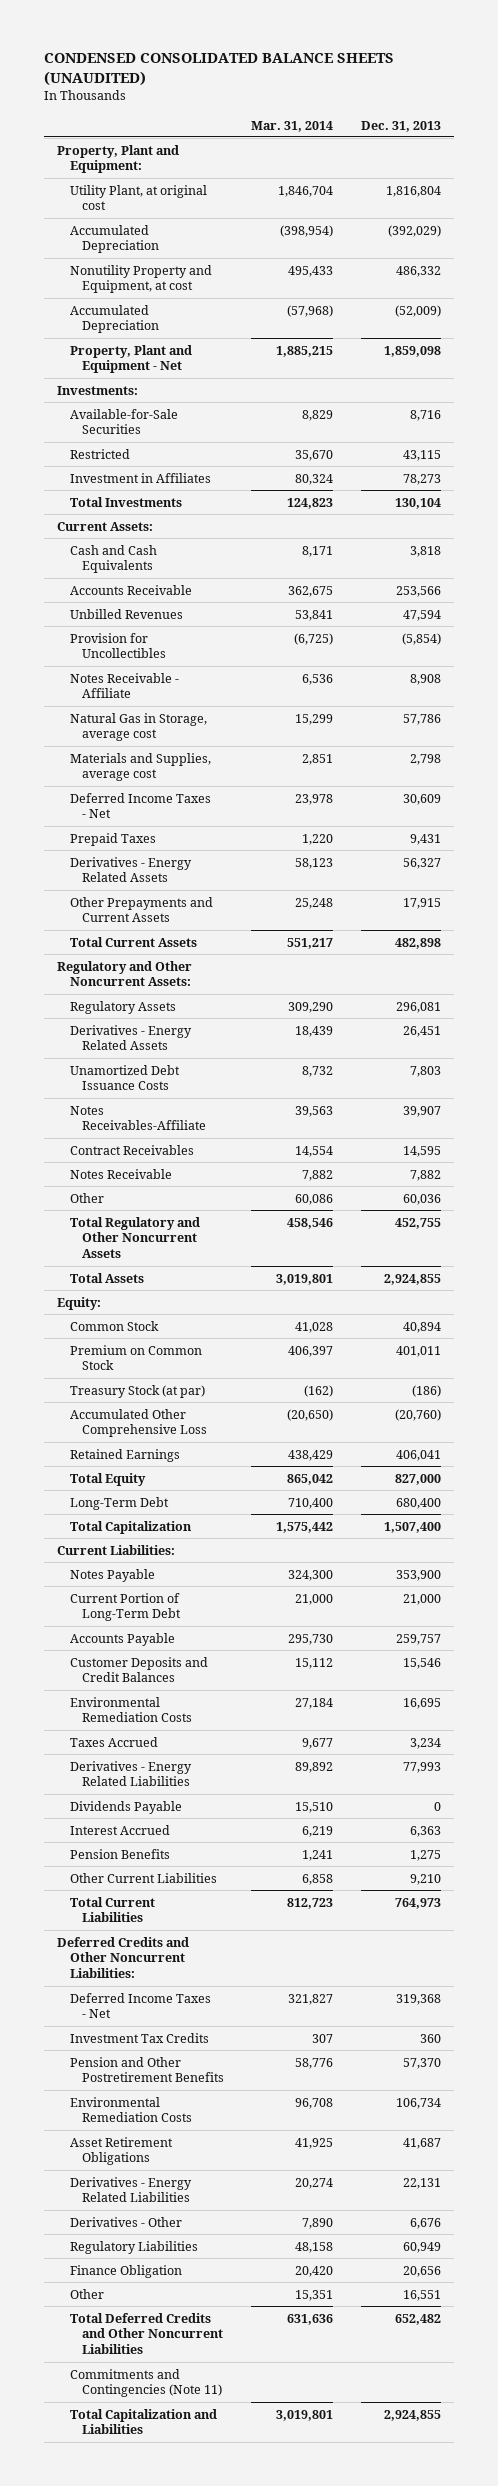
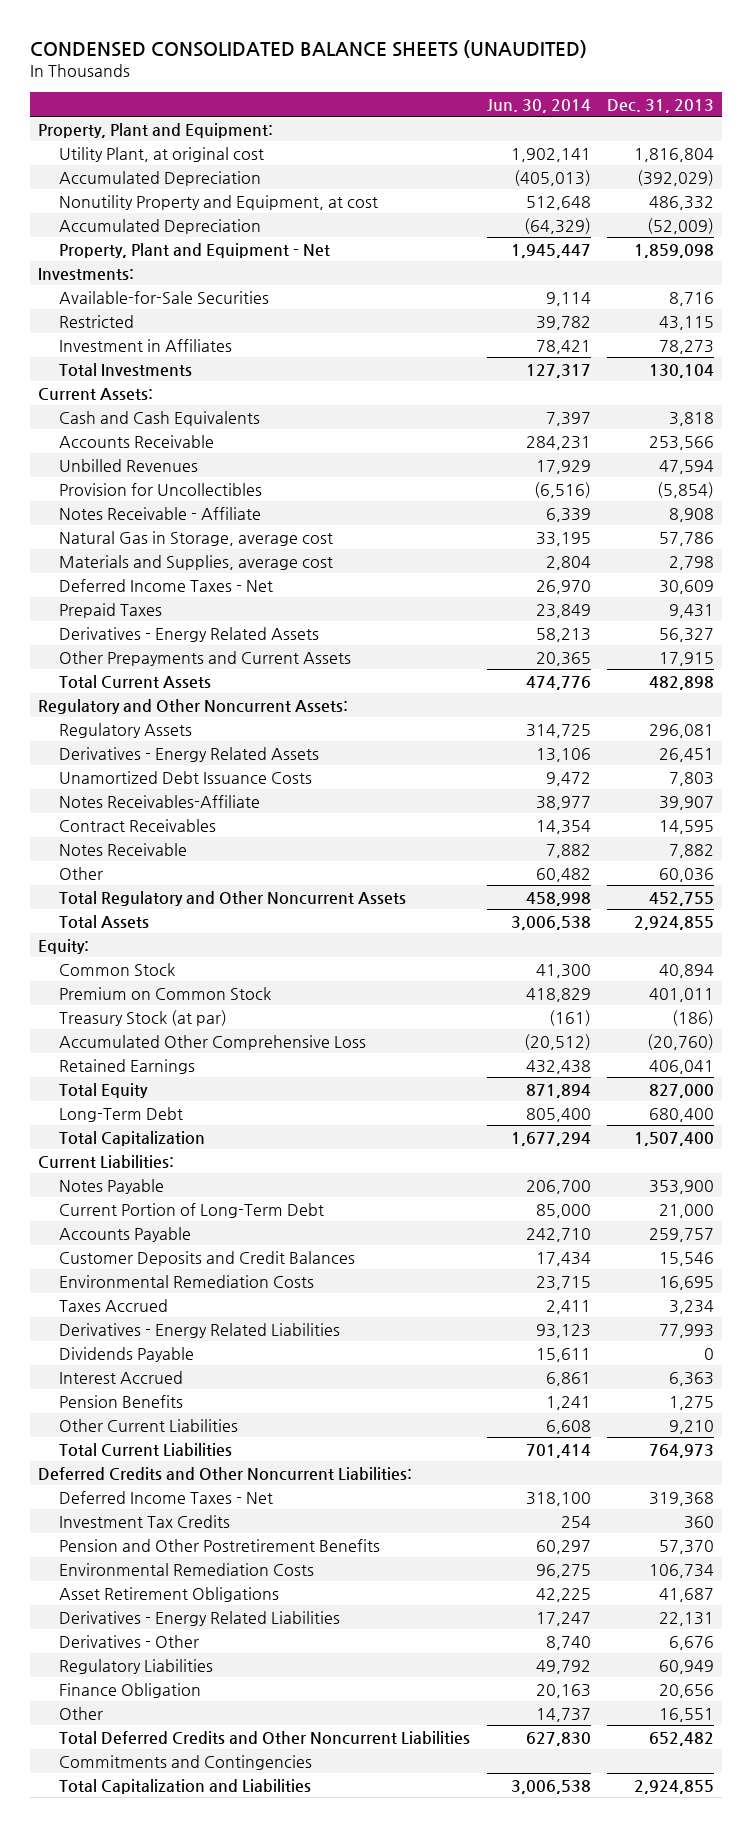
[251,120,334,132] Mar. 31, 2014 -> none
none -> [486,98,591,113] Jun. 30, 2014
[69,2368,222,2398] Commitments and Contingencies (Note 11) -> [59,1754,313,1770] Commitments and Contingencies

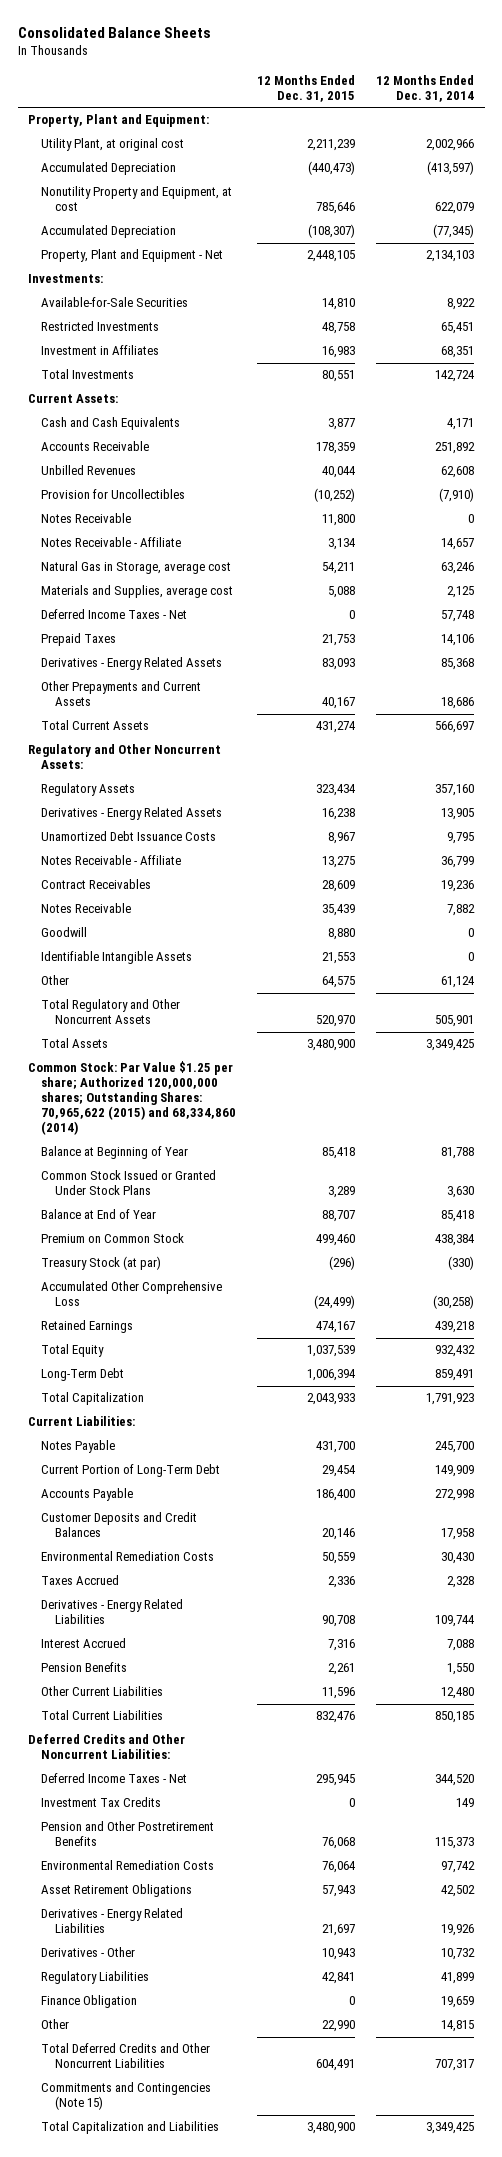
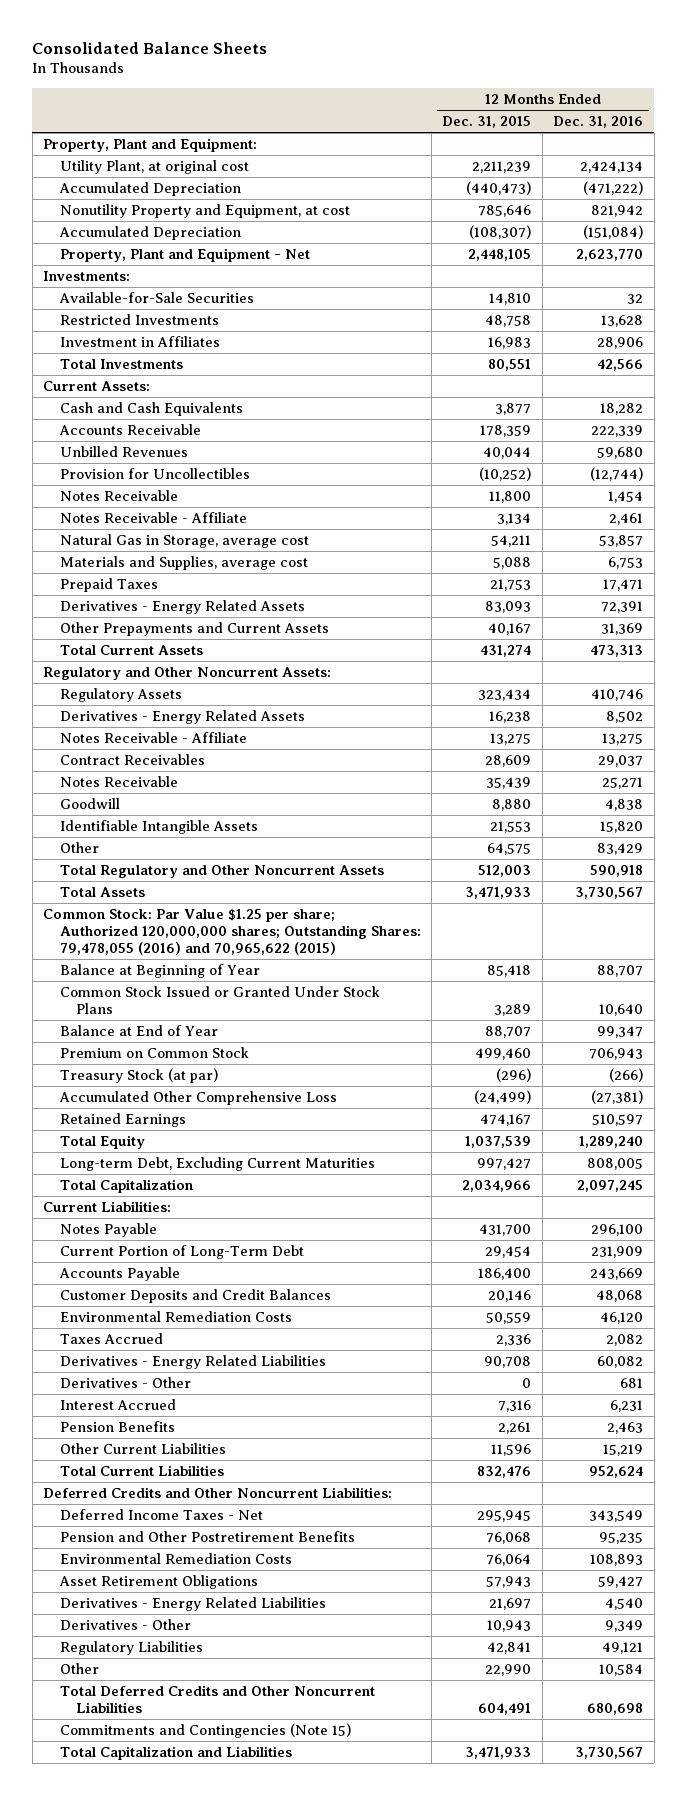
[376,74,475,102] 12 Months Ended Dec. 31, 2014 -> none
none -> [553,116,644,129] Dec. 31, 2016
[41,609,188,620] Deferred Income Taxes - Net -> none
[41,831,217,842] Unamortized Debt Issuance Costs -> none
[316,1015,356,1028] 520,970 -> [478,865,532,878] 512,003
[307,1039,356,1052] 3,480,900 -> [465,887,532,900] 3,471,933
[28,1061,237,1136] Common Stock: Par Value $1.25 per share; Authorized 120,000,000 shares; Outstanding Shares: 70,965,622 (2015) and 68,334,860 (2014) -> [43,909,421,955] Common Stock: Par Value $1.25 per share; Authorized 120,000,000 shares; Outstanding Shares: 79,478,055 (2016) and 70,965,622 (2015)
[41,1368,125,1382] Long-Term Debt -> [59,1157,375,1172] Long-term Debt, Excluding Current Maturities
[307,1369,357,1382] 1,006,394 -> [477,1158,532,1171] 997,427
[307,1393,356,1406] 2,043,933 -> [462,1180,532,1193] 2,034,966
none -> [59,1377,191,1389] Derivatives - Other
[41,1797,162,1808] Investment Tax Credits -> none
[41,1995,138,2009] Finance Obligation -> none
[307,2122,356,2135] 3,480,900 -> [465,1747,532,1760] 3,471,933

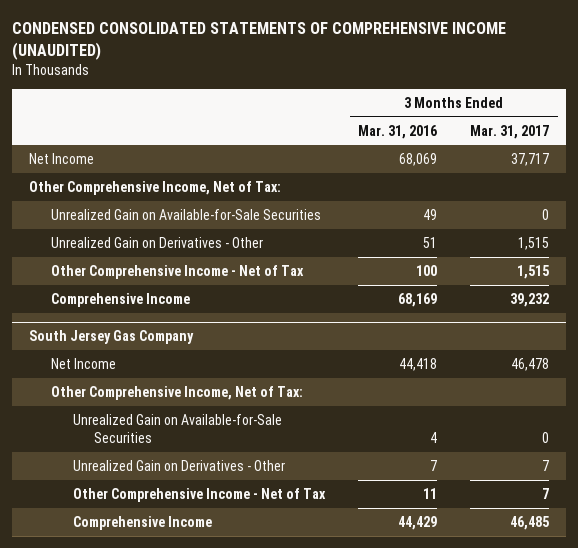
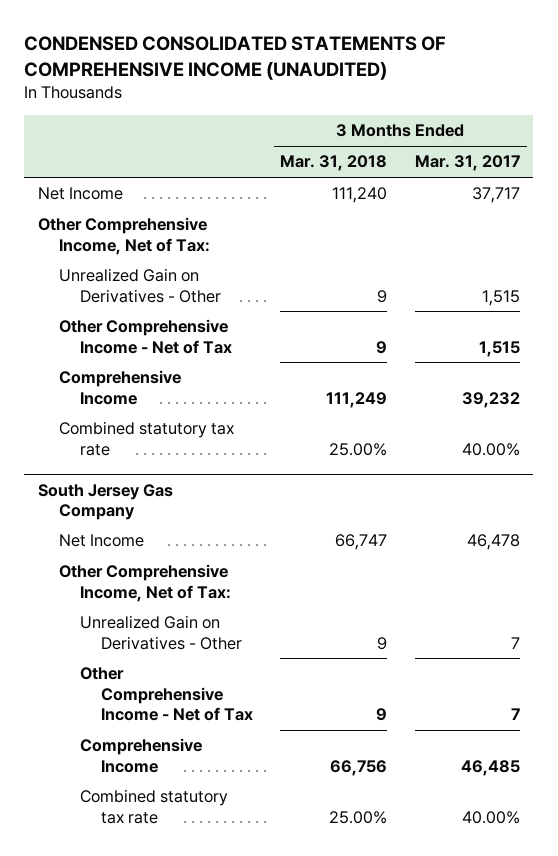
[357,124,437,139] Mar. 31, 2016 -> none
none -> [280,155,388,172] Mar. 31, 2018
[50,208,321,220] Unrealized Gain on Available-for-Sale Securities -> none
none -> [58,421,234,456] Combined statutory tax rate
[72,413,282,444] Unrealized Gain on Available-for-Sale Securities -> none
none -> [79,789,228,824] Combined statutory tax rate

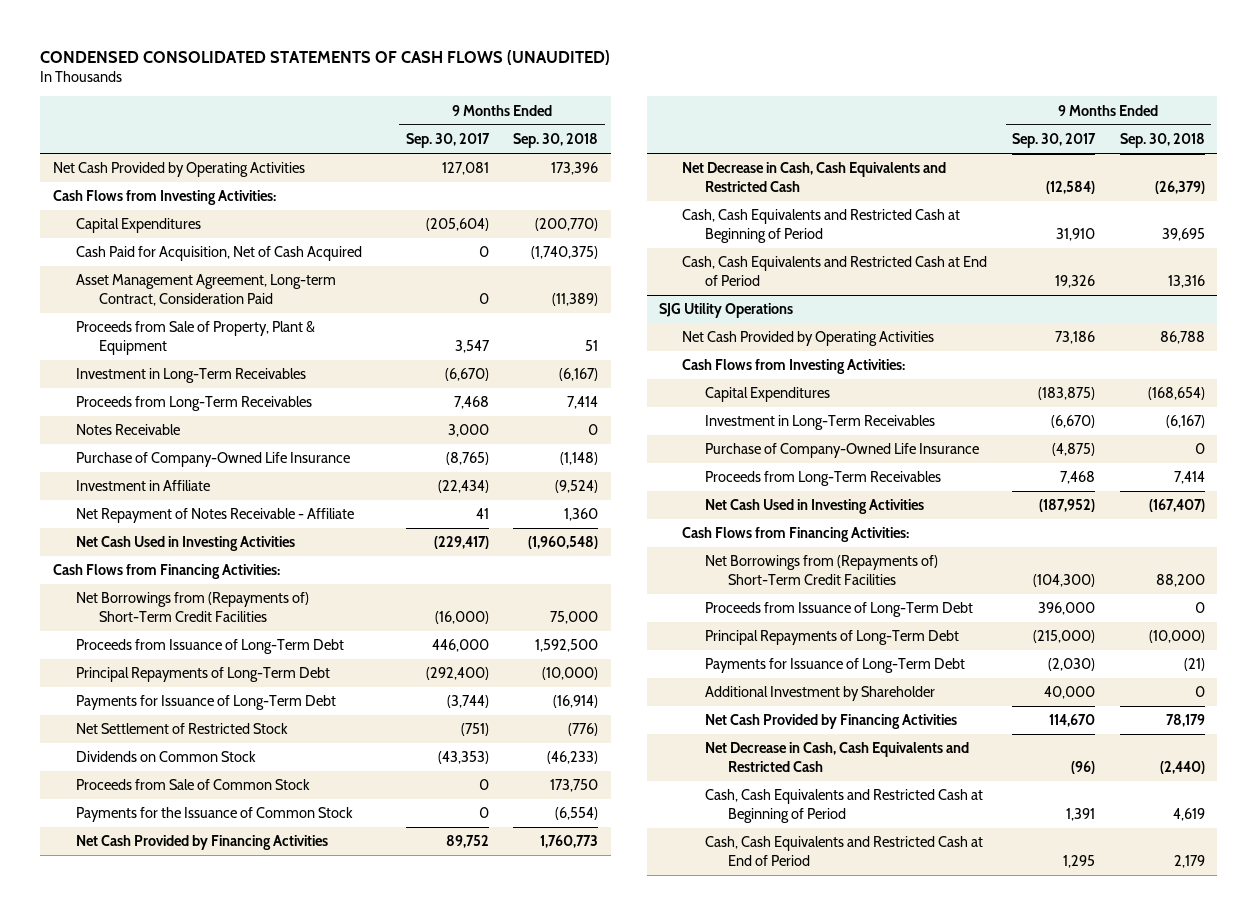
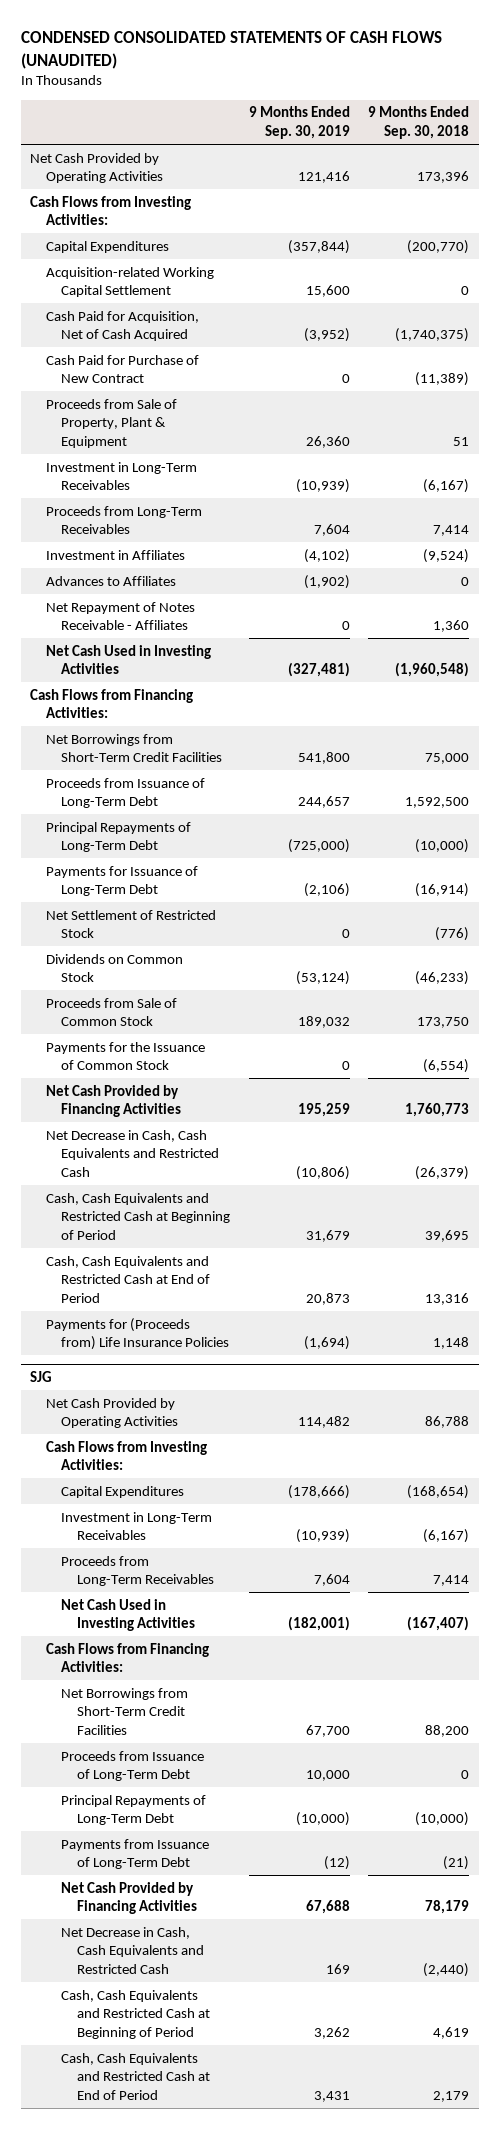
[405,133,490,149] Sep. 30, 2017 -> none
none -> [248,106,350,140] 9 Months Ended Sep. 30, 2019
none -> [45,266,214,298] Acquisition-related Working Capital Settlement
[75,274,336,306] Asset Management Agreement, Long-term Contract, Consideration Paid -> [45,354,199,384] Cash Paid for Purchase of New Contract
[75,424,180,436] Notes Receivable -> none
[75,452,350,468] Purchase of Company-Owned Life Insurance -> none
[75,480,210,492] Investment in Affiliate -> [45,549,185,560] Investment in Affiliates
none -> [45,575,176,586] Advances to Affiliates
[75,508,354,524] Net Repayment of Notes Receivable - Affiliate -> [45,601,195,631] Net Repayment of Notes Receivable - Affiliates
[75,592,309,622] Net Borrowings from (Repayments of) Short-Term Credit Facilities -> [45,733,223,763] Net Borrowings from Short-Term Credit Facilities
none -> [45,1317,230,1351] Payments for (Proceeds from) Life Insurance Policies
[659,303,794,319] SJG Utility Operations -> [30,1370,53,1382] SJG
[705,443,980,459] Purchase of Company-Owned Life Insurance -> none
[705,555,939,585] Net Borrowings from (Repayments of) Short-Term Credit Facilities -> [61,1687,189,1736] Net Borrowings from Short-Term Credit Facilities
[705,686,936,702] Additional Investment by Shareholder -> none
[705,658,966,674] Payments for Issuance of Long-Term Debt -> [61,1838,210,1870] Payments from Issuance of Long-Term Debt

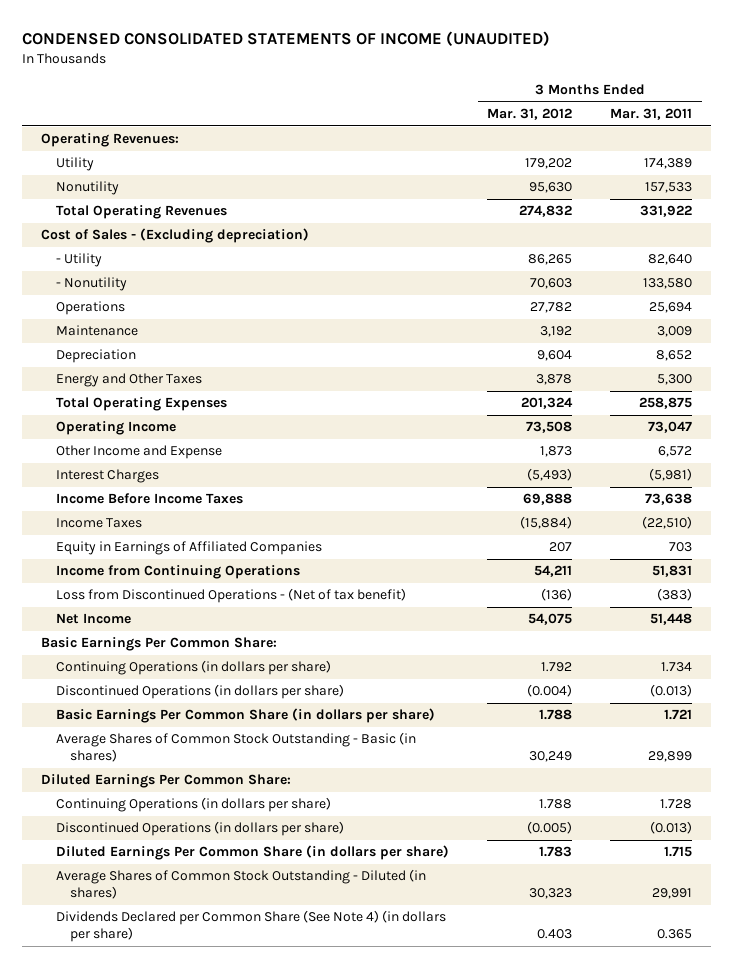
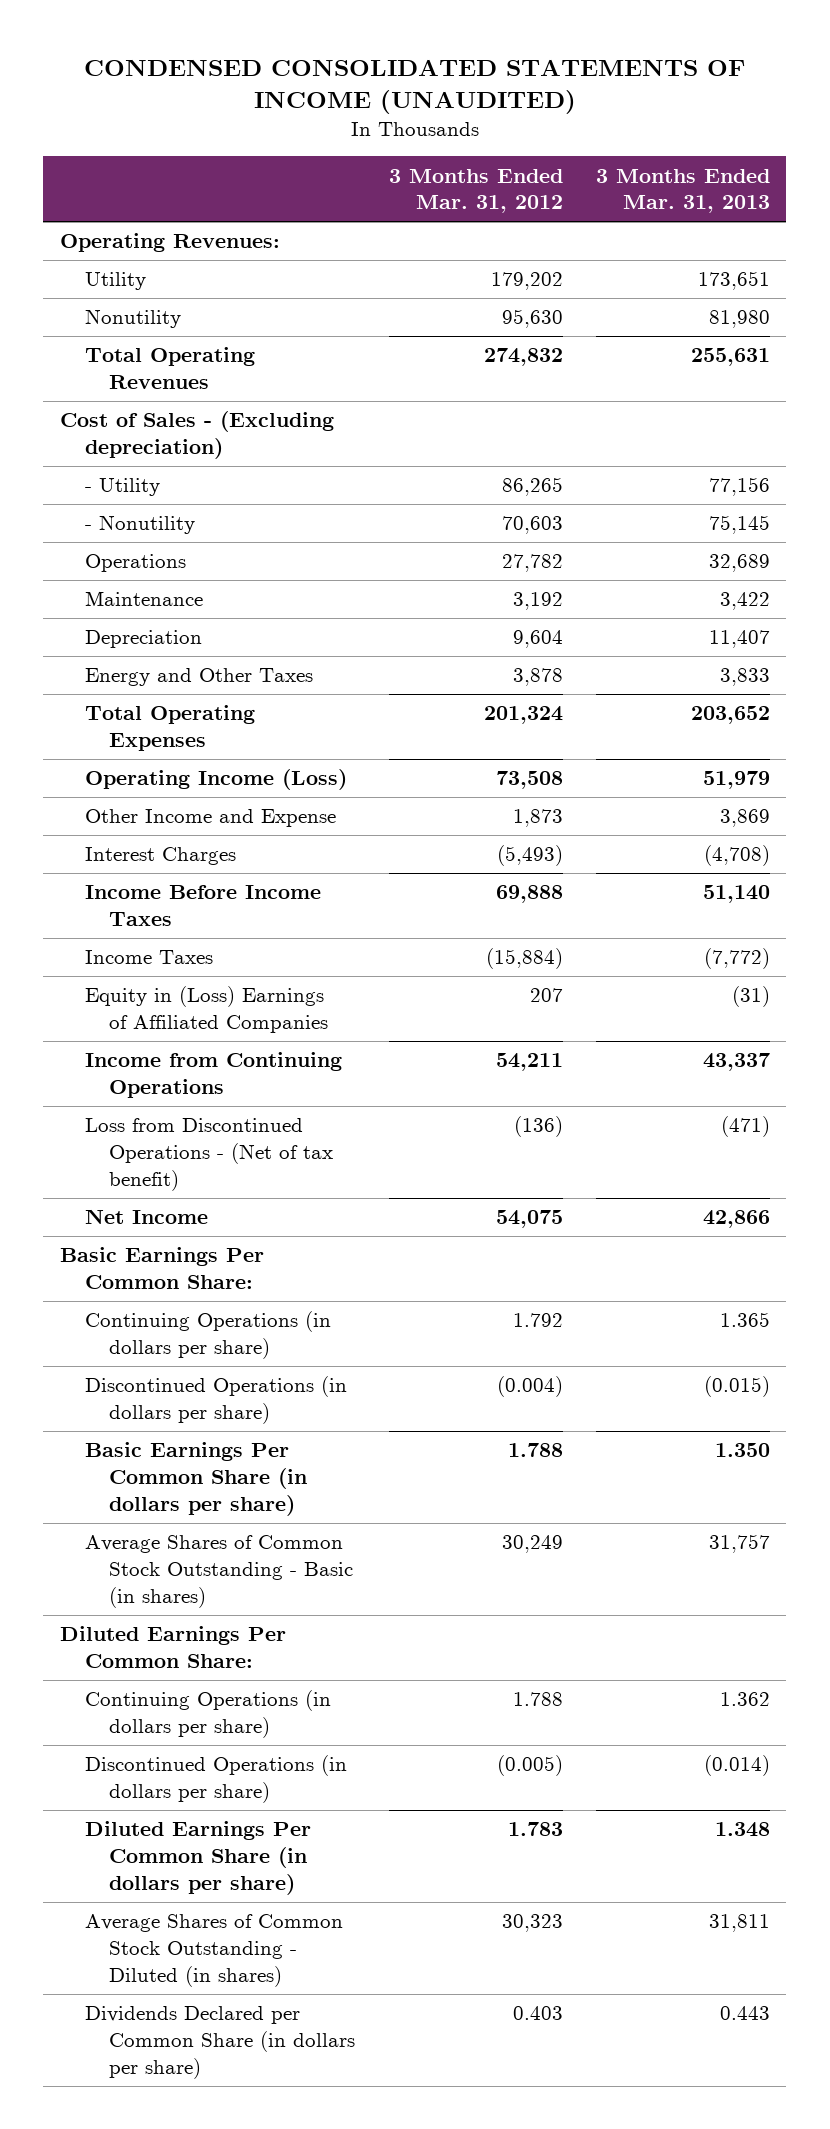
[610,108,693,121] Mar. 31, 2011 -> none
none -> [595,168,770,214] 3 Months Ended Mar. 31, 2013
[55,421,176,436] Operating Income -> [84,769,347,791] Operating Income (Loss)
[55,541,322,556] Equity in Earnings of Affiliated Companies -> [84,986,329,1034] Equity in (Loss) Earnings of Affiliated Companies
[55,910,446,943] Dividends Declared per Common Share (See Note 4) (in dollars per share) -> [84,2006,356,2079] Dividends Declared per Common Share (in dollars per share)

